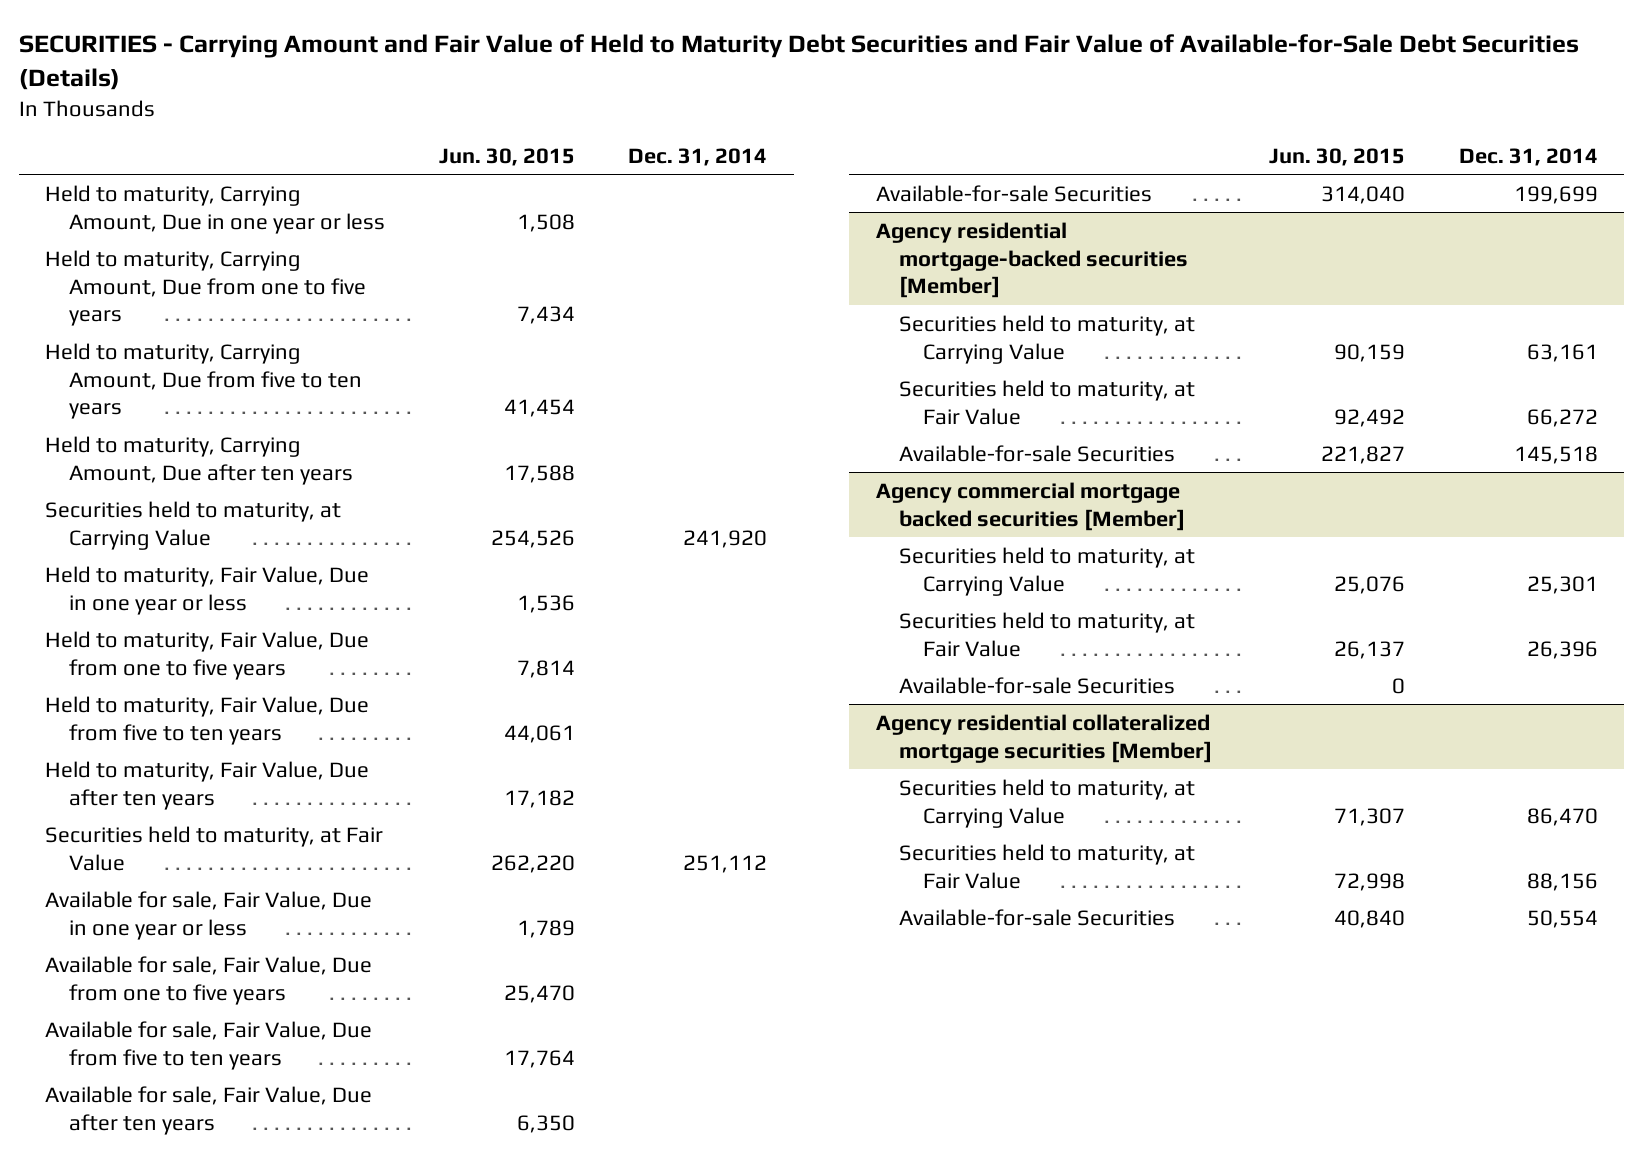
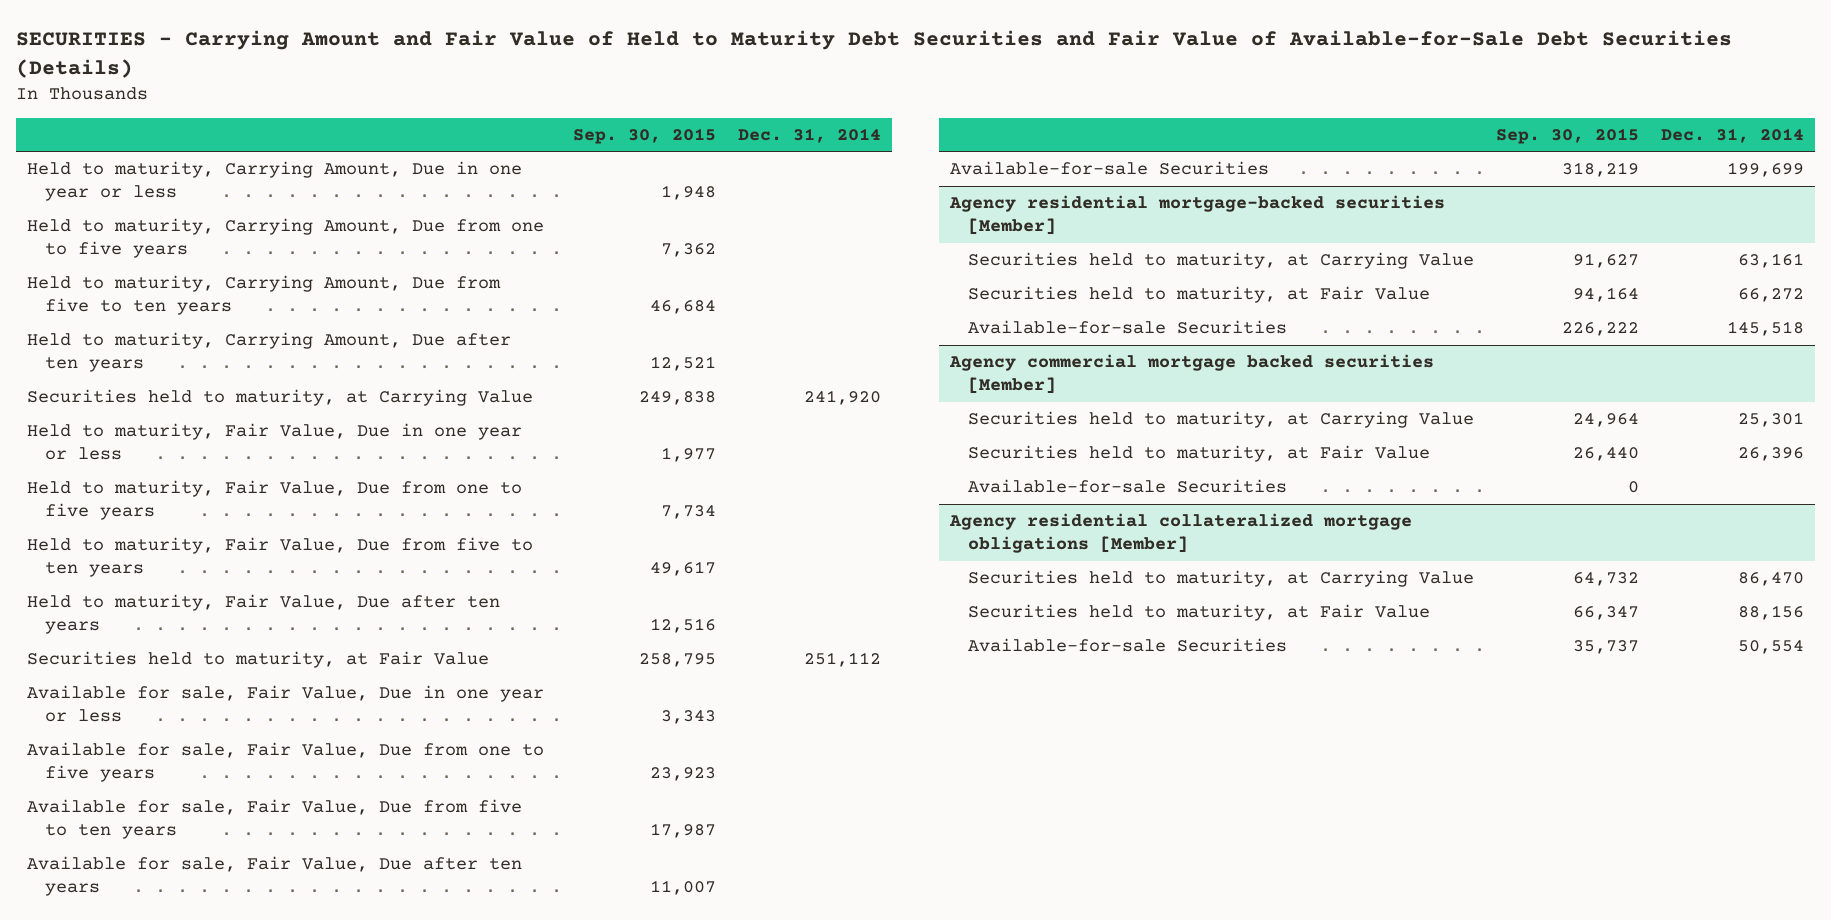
[438,148,575,167] Jun. 30, 2015 -> none
none -> [572,127,716,144] Sep. 30, 2015
[875,713,1213,763] Agency residential collateralized mortgage securities [Member] -> [948,513,1412,554] Agency residential collateralized mortgage obligations [Member]

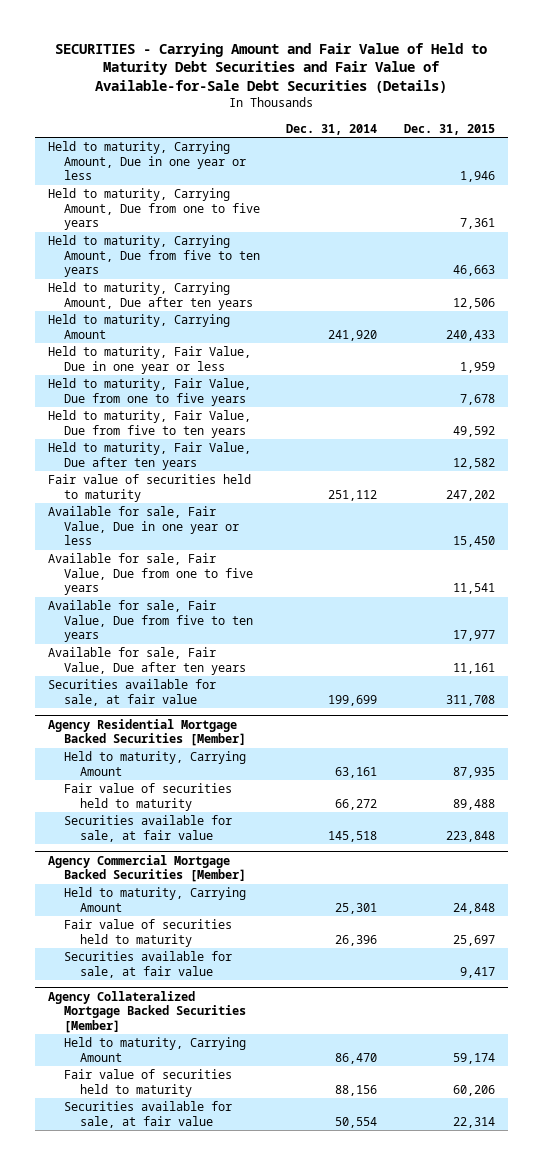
[572,127,716,144] Sep. 30, 2015 -> none
none -> [403,123,495,135] Dec. 31, 2015
[26,389,533,407] Securities held to maturity, at Carrying Value -> [48,314,231,339] Held to maturity, Carrying Amount
[26,651,489,669] Securities held to maturity, at Fair Value -> [48,474,252,502] Fair value of securities held to maturity
[949,161,1269,176] Available-for-sale Securities -> [48,679,217,706] Securities available for sale, at fair value
[948,195,1445,236] Agency residential mortgage-backed securities [Member] -> [48,718,247,747] Agency Residential Mortgage Backed Securities [Member]
[967,252,1474,270] Securities held to maturity, at Carrying Value -> [64,751,247,776] Held to maturity, Carrying Amount
[967,286,1430,304] Securities held to maturity, at Fair Value -> [64,783,233,811] Fair value of securities held to maturity
[967,320,1287,335] Available-for-sale Securities -> [64,815,233,842] Securities available for sale, at fair value
[948,354,1434,395] Agency commercial mortgage backed securities [Member] -> [48,854,247,883] Agency Commercial Mortgage Backed Securities [Member]
[967,411,1474,429] Securities held to maturity, at Carrying Value -> [64,887,247,912] Held to maturity, Carrying Amount
[967,445,1430,463] Securities held to maturity, at Fair Value -> [64,919,233,947] Fair value of securities held to maturity
[967,479,1287,494] Available-for-sale Securities -> [64,951,233,978] Securities available for sale, at fair value
[948,513,1412,554] Agency residential collateralized mortgage obligations [Member] -> [48,990,247,1033] Agency Collateralized Mortgage Backed Securities [Member]
[967,570,1474,588] Securities held to maturity, at Carrying Value -> [64,1037,247,1062] Held to maturity, Carrying Amount
[967,604,1430,622] Securities held to maturity, at Fair Value -> [64,1069,233,1097] Fair value of securities held to maturity
[967,638,1287,653] Available-for-sale Securities -> [64,1101,233,1128] Securities available for sale, at fair value

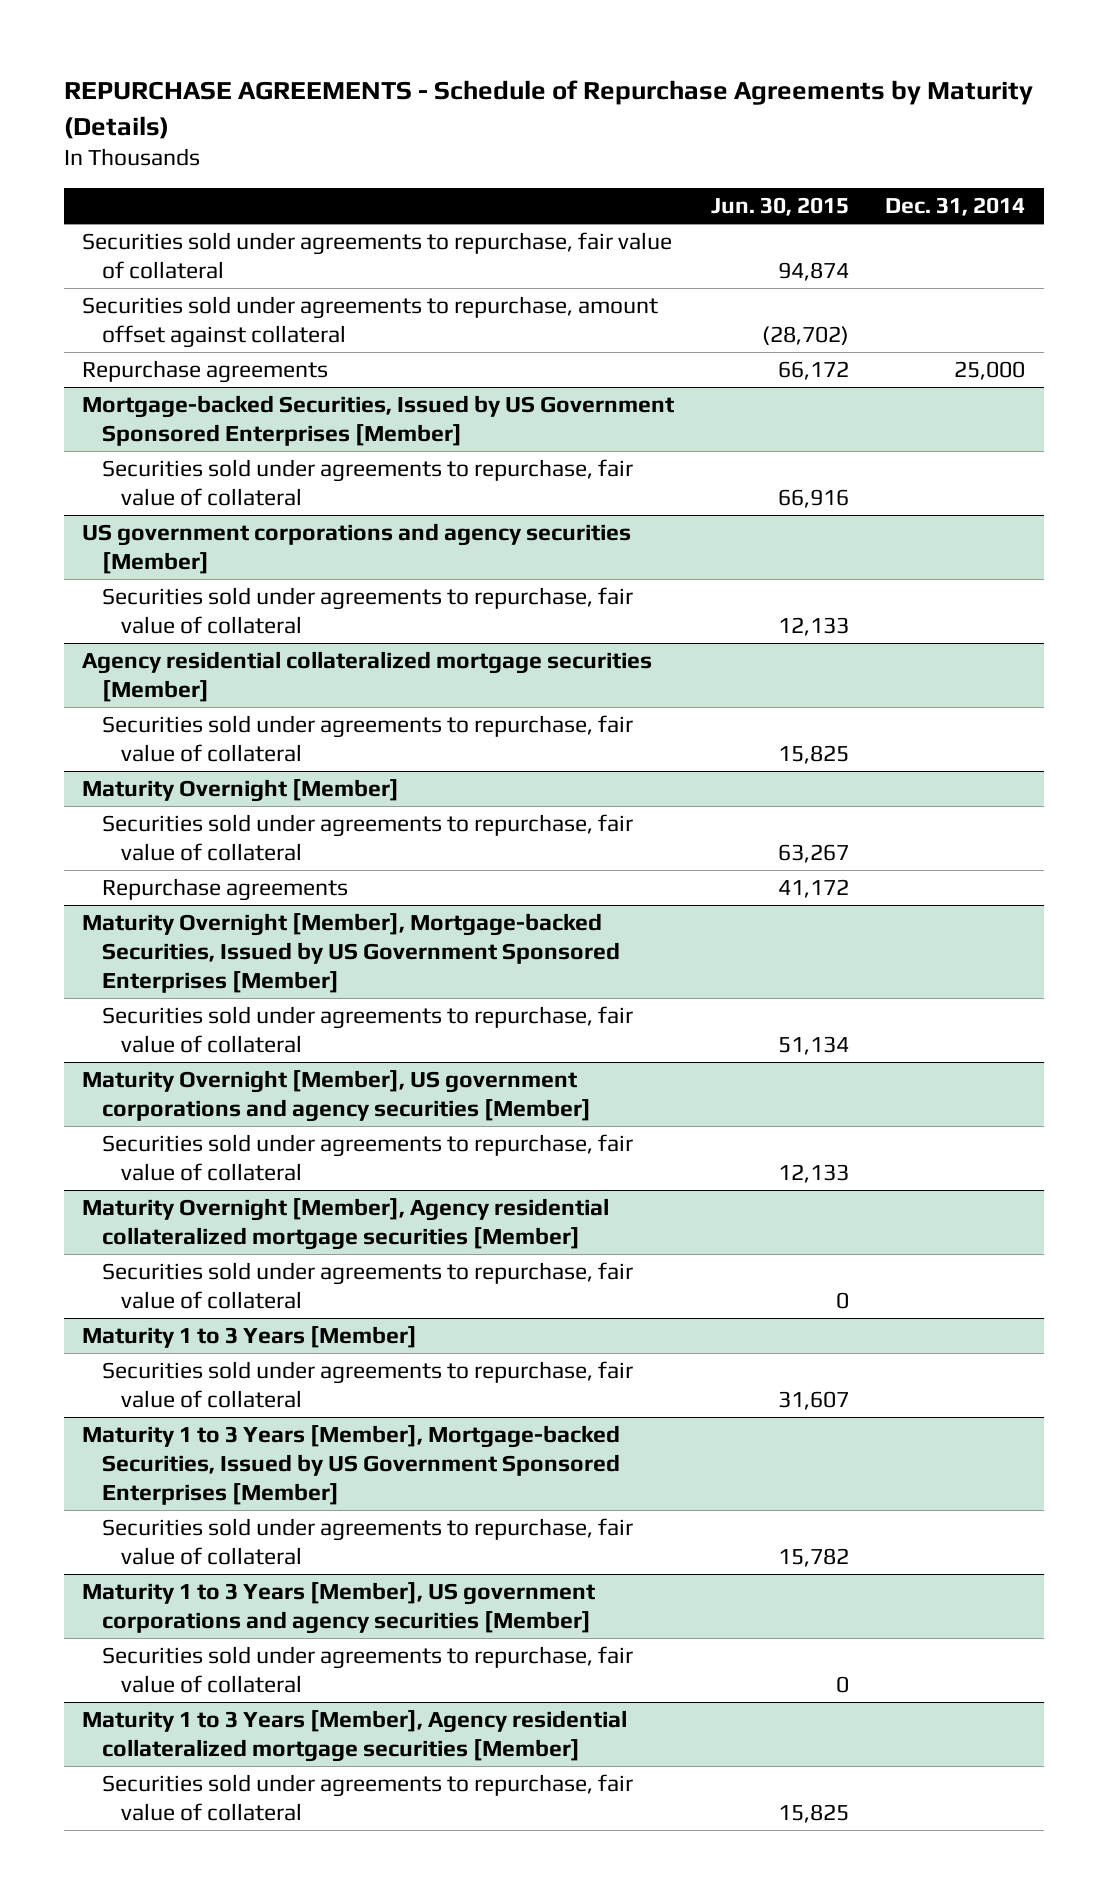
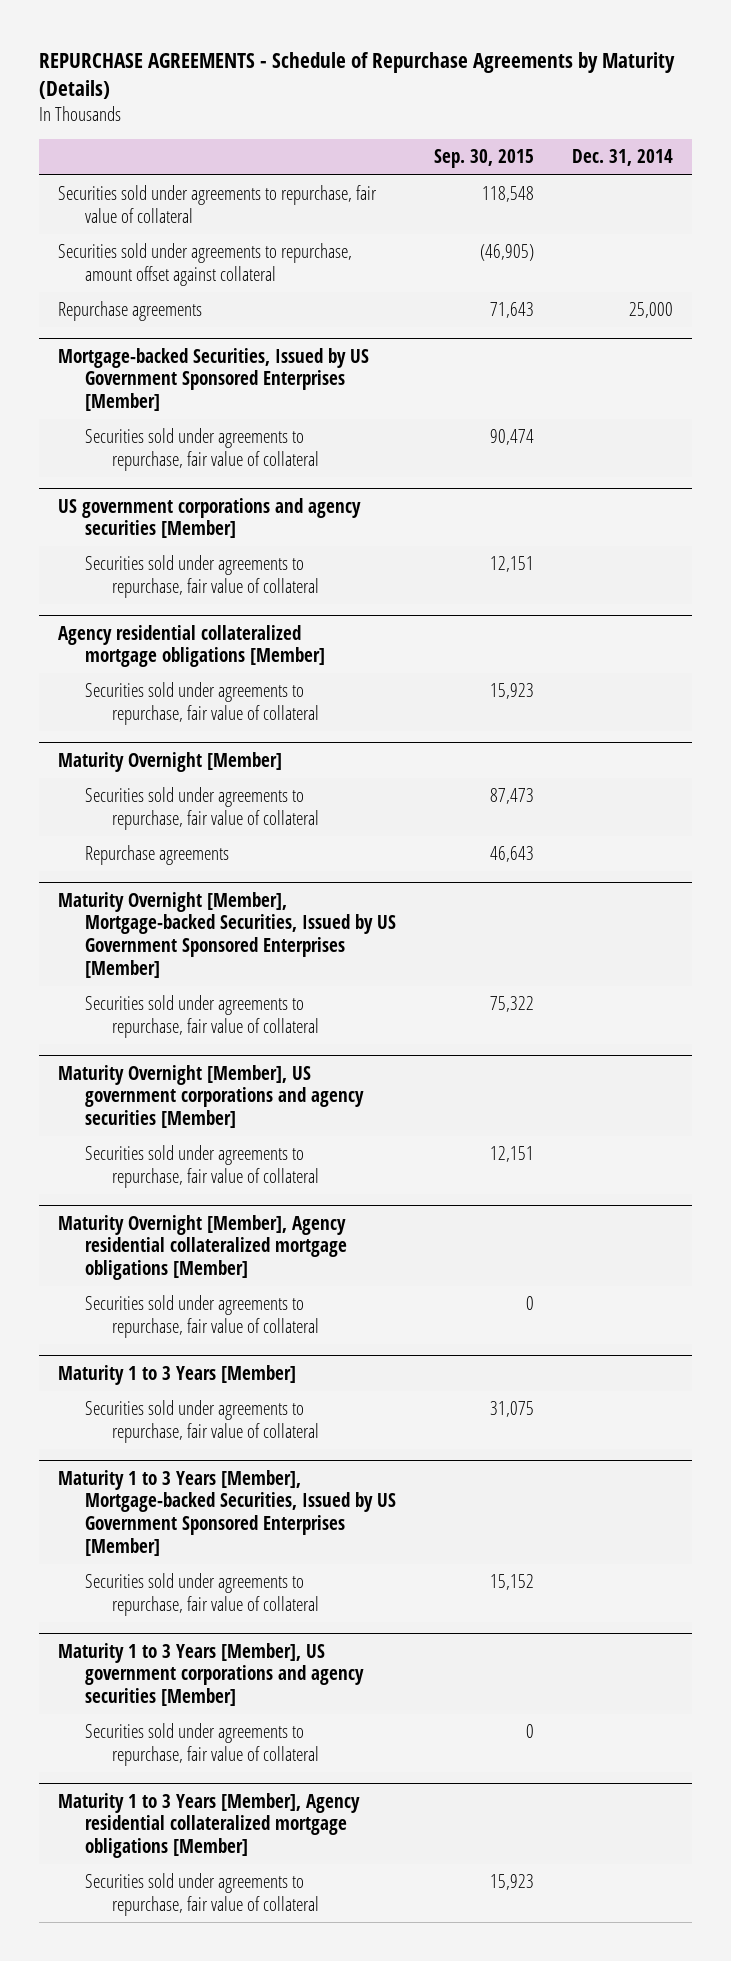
[710,197,849,217] Jun. 30, 2015 -> none
none -> [433,149,534,169] Sep. 30, 2015
[82,650,653,702] Agency residential collateralized mortgage securities [Member] -> [57,624,325,668] Agency residential collateralized mortgage obligations [Member]
[82,1197,610,1250] Maturity Overnight [Member], Agency residential collateralized mortgage securities [Member] -> [57,1214,347,1281] Maturity Overnight [Member], Agency residential collateralized mortgage obligations [Member]
[82,1709,628,1762] Maturity 1 to 3 Years [Member], Agency residential collateralized mortgage securities [Member] -> [57,1792,360,1859] Maturity 1 to 3 Years [Member], Agency residential collateralized mortgage obligations [Member]

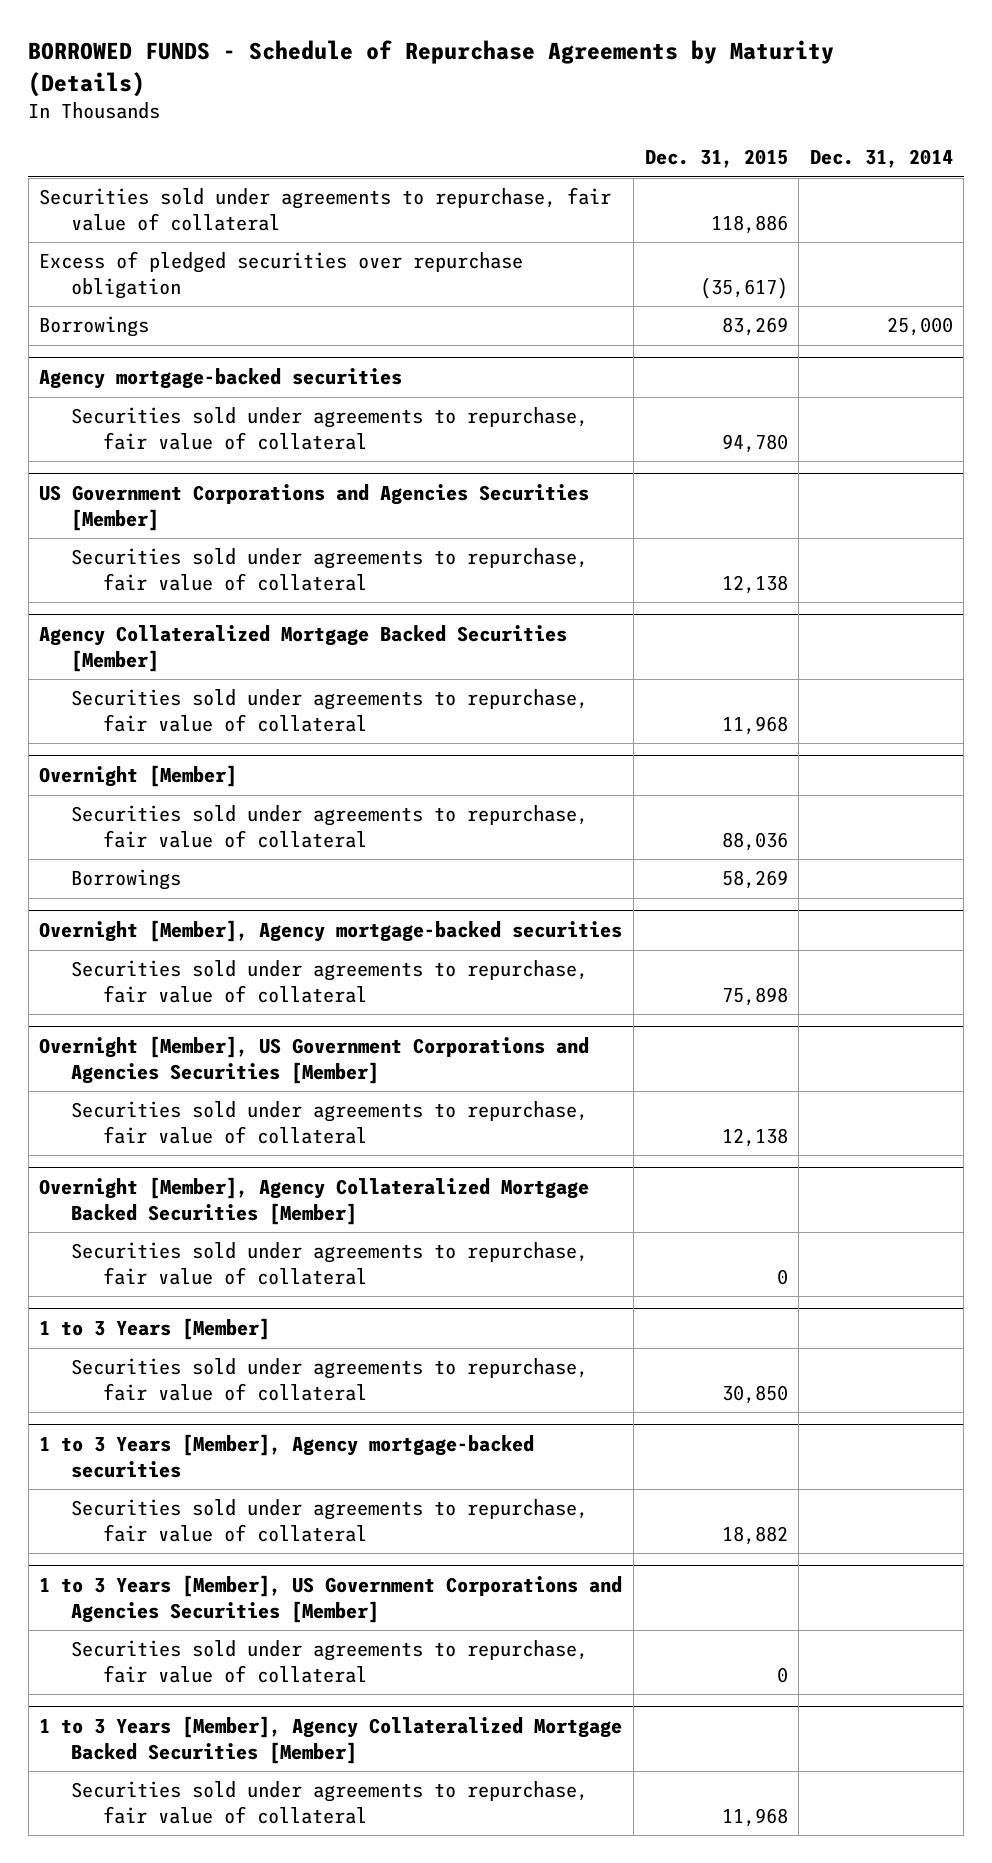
[38,51,675,100] REPURCHASE AGREEMENTS - Schedule of Repurchase Agreements by Maturity (Details) -> [28,40,835,97] BORROWED FUNDS - Schedule of Repurchase Agreements by Maturity (Details)
[433,149,534,169] Sep. 30, 2015 -> none
none -> [644,149,788,169] Dec. 31, 2015
[57,243,352,286] Securities sold under agreements to repurchase, amount offset against collateral -> [39,251,524,300] Excess of pledged securities over repurchase obligation
[57,301,202,322] Repurchase agreements -> [39,316,150,338] Borrowings
[57,347,369,412] Mortgage-backed Securities, Issued by US Government Sponsored Enterprises [Member] -> [39,368,403,390] Agency mortgage-backed securities
[57,497,361,539] US government corporations and agency securities [Member] -> [39,484,590,532] US Government Corporations and Agencies Securities [Member]
[57,624,325,668] Agency residential collateralized mortgage obligations [Member] -> [39,625,568,673] Agency Collateralized Mortgage Backed Securities [Member]
[57,751,282,772] Maturity Overnight [Member] -> [39,765,238,788] Overnight [Member]
[57,891,396,978] Maturity Overnight [Member], Mortgage-backed Securities, Issued by US Government Sponsored Enterprises [Member] -> none
[84,995,319,1038] Securities sold under agreements to repurchase, fair value of collateral -> none
[84,845,229,866] Repurchase agreements -> [70,869,181,891] Borrowings
none -> [39,920,623,943] Overnight [Member], Agency mortgage-backed securities
none -> [70,960,588,1004] Securities sold under agreements to repurchase, fair value of collateral
[57,1064,364,1129] Maturity Overnight [Member], US government corporations and agency securities [Member] -> [39,1036,590,1085] Overnight [Member], US Government Corporations and Agencies Securities [Member]
[57,1214,347,1281] Maturity Overnight [Member], Agency residential collateralized mortgage obligations [Member] -> none
[84,1295,319,1338] Securities sold under agreements to repurchase, fair value of collateral -> none
none -> [39,1177,590,1226] Overnight [Member], Agency Collateralized Mortgage Backed Securities [Member]
none -> [70,1242,588,1286] Securities sold under agreements to repurchase, fair value of collateral
[57,1364,296,1385] Maturity 1 to 3 Years [Member] -> [39,1318,271,1341] 1 to 3 Years [Member]
[57,1469,396,1556] Maturity 1 to 3 Years [Member], Mortgage-backed Securities, Issued by US Government Sponsored Enterprises [Member] -> none
[84,1573,319,1616] Securities sold under agreements to repurchase, fair value of collateral -> none
none -> [39,1434,535,1479] 1 to 3 Years [Member], Agency mortgage-backed securities
none -> [70,1499,588,1543] Securities sold under agreements to repurchase, fair value of collateral
[57,1642,364,1707] Maturity 1 to 3 Years [Member], US government corporations and agency securities [Member] -> [39,1575,623,1624] 1 to 3 Years [Member], US Government Corporations and Agencies Securities [Member]
[57,1792,360,1859] Maturity 1 to 3 Years [Member], Agency residential collateralized mortgage obligations [Member] -> [39,1716,623,1765] 1 to 3 Years [Member], Agency Collateralized Mortgage Backed Securities [Member]

